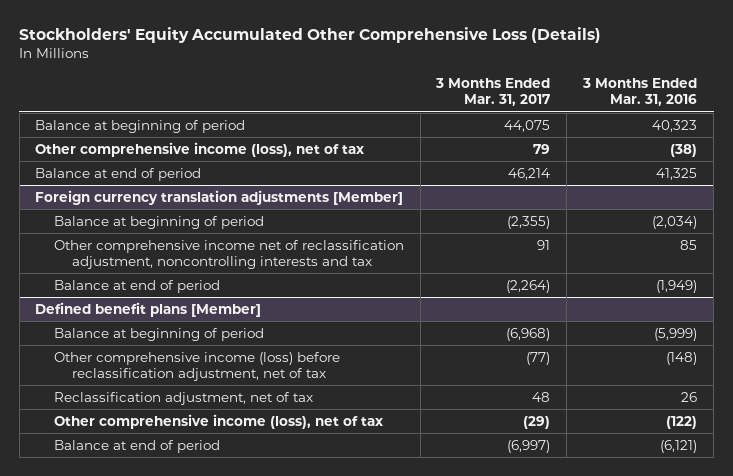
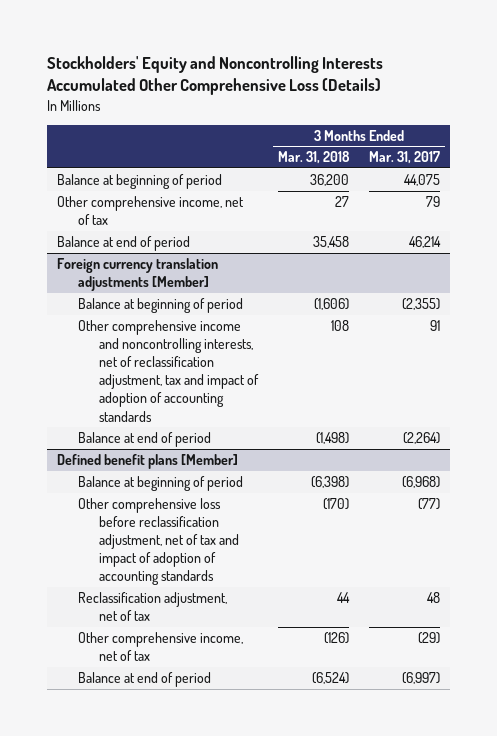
[19,26,602,43] Stockholders' Equity Accumulated Other Comprehensive Loss (Details) -> [47,56,384,96] Stockholders' Equity and Noncontrolling Interests Accumulated Other Comprehensive Loss (Details)
[582,78,698,107] 3 Months Ended Mar. 31, 2016 -> none
none -> [277,151,350,165] Mar. 31, 2018
[35,141,365,157] Other comprehensive income (loss), net of tax -> [57,195,245,226] Other comprehensive income, net of tax
[53,239,404,269] Other comprehensive income net of reclassification adjustment, noncontrolling interests and tax -> [78,319,259,422] Other comprehensive income and noncontrolling interests, net of reclassification adjustment, tax and impact of adoption of accounting standards
[53,351,340,381] Other comprehensive income (loss) before reclassification adjustment, net of tax -> [78,497,239,586] Other comprehensive loss before reclassification adjustment, net of tax and impact of adoption of accounting standards
[53,413,383,429] Other comprehensive income (loss), net of tax -> [78,631,244,662] Other comprehensive income, net of tax

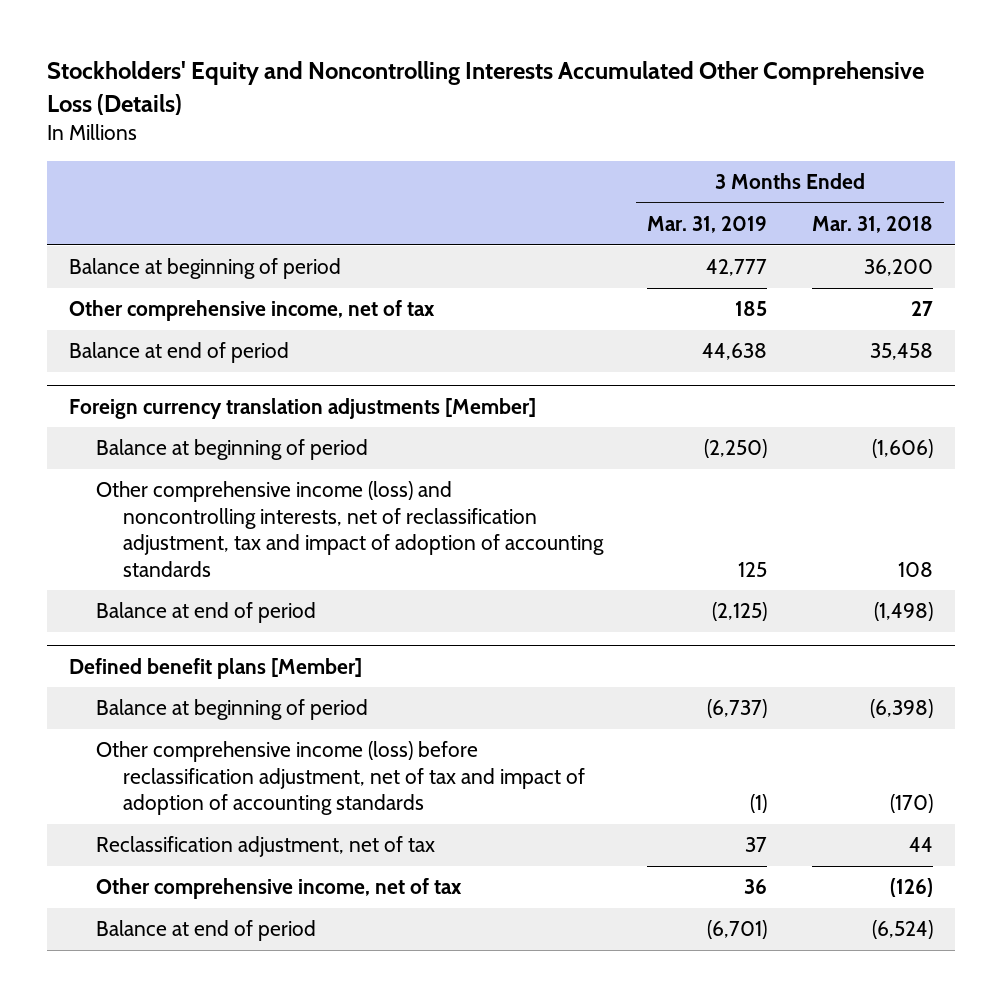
[368,151,440,165] Mar. 31, 2017 -> none
none -> [647,216,768,234] Mar. 31, 2019
[78,319,259,422] Other comprehensive income and noncontrolling interests, net of reclassification adjustment, tax and impact of adoption of accounting standards -> [96,481,605,577] Other comprehensive income (loss) and noncontrolling interests, net of reclassification adjustment, tax and impact of adoption of accounting standards
[78,497,239,586] Other comprehensive loss before reclassification adjustment, net of tax and impact of adoption of accounting standards -> [96,741,586,816] Other comprehensive income (loss) before reclassification adjustment, net of tax and impact of adoption of accounting standards

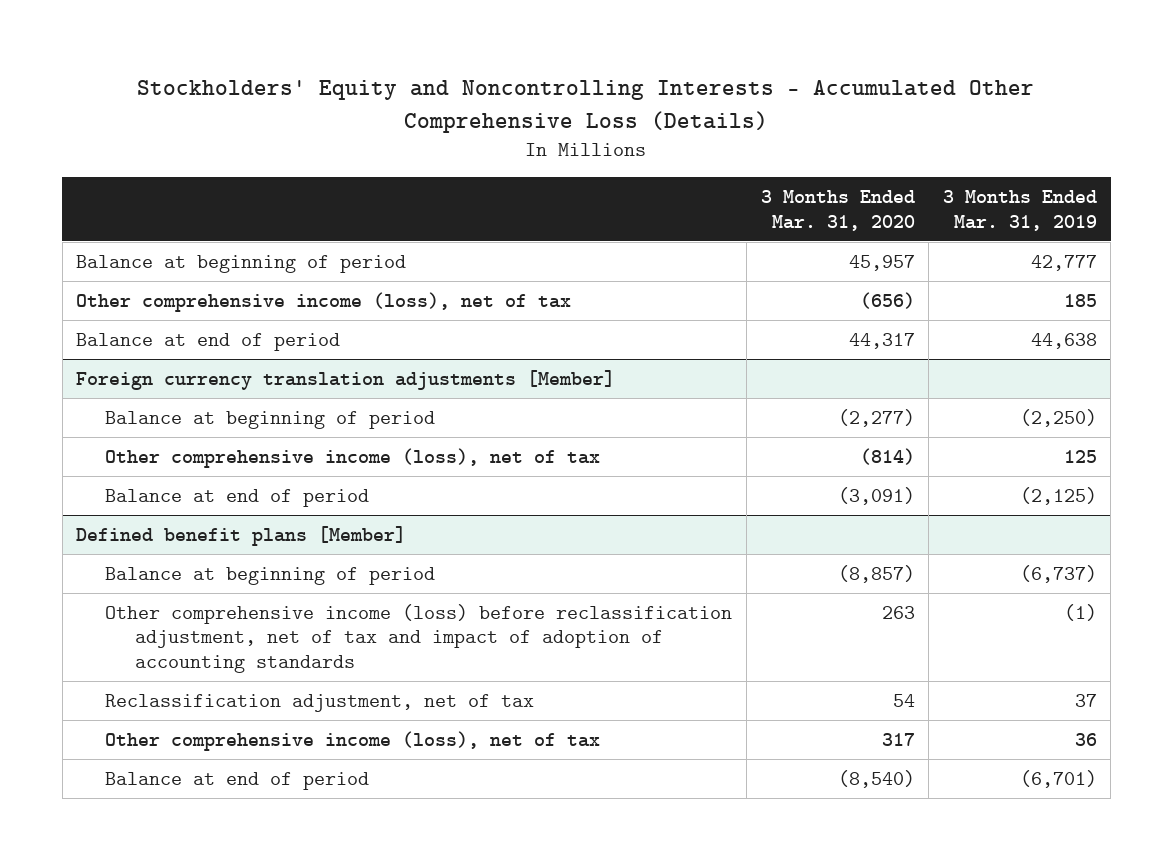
[47,61,925,115] Stockholders' Equity and Noncontrolling Interests Accumulated Other Comprehensive Loss (Details) -> [137,79,1035,133] Stockholders' Equity and Noncontrolling Interests - Accumulated Other Comprehensive Loss (Details)
[811,216,933,234] Mar. 31, 2018 -> none
none -> [760,190,915,231] 3 Months Ended Mar. 31, 2020
[69,300,436,322] Other comprehensive income, net of tax -> [76,291,572,312] Other comprehensive income (loss), net of tax
[96,481,605,577] Other comprehensive income (loss) and noncontrolling interests, net of reclassification adjustment, tax and impact of adoption of accounting standards -> [105,447,601,468] Other comprehensive income (loss), net of tax
[96,878,463,900] Other comprehensive income, net of tax -> [105,730,601,751] Other comprehensive income (loss), net of tax

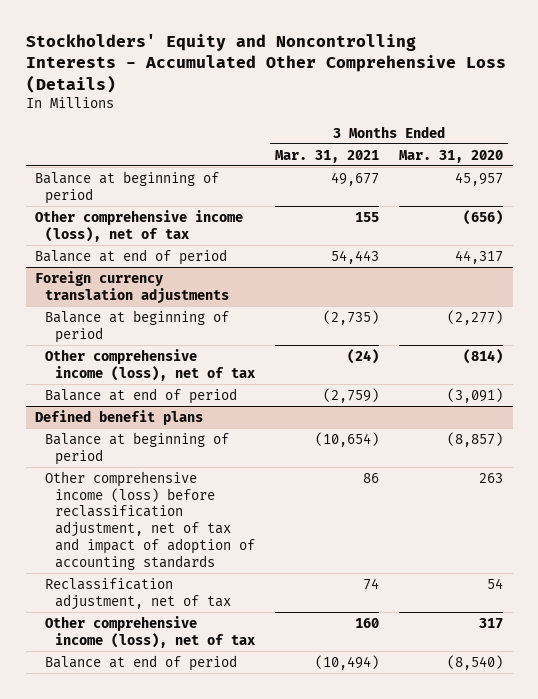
[942,190,1097,231] 3 Months Ended Mar. 31, 2019 -> none
none -> [274,149,379,163] Mar. 31, 2021
[76,369,616,390] Foreign currency translation adjustments [Member] -> [35,270,230,304] Foreign currency translation adjustments
[76,525,407,546] Defined benefit plans [Member] -> [35,409,204,425] Defined benefit plans

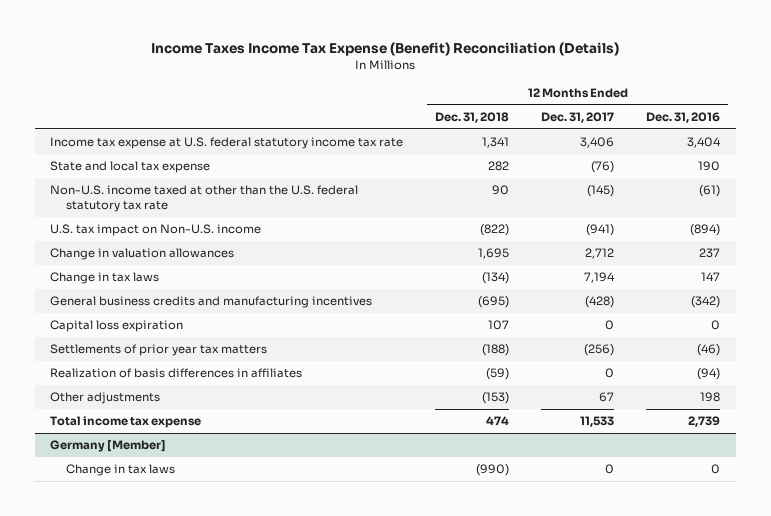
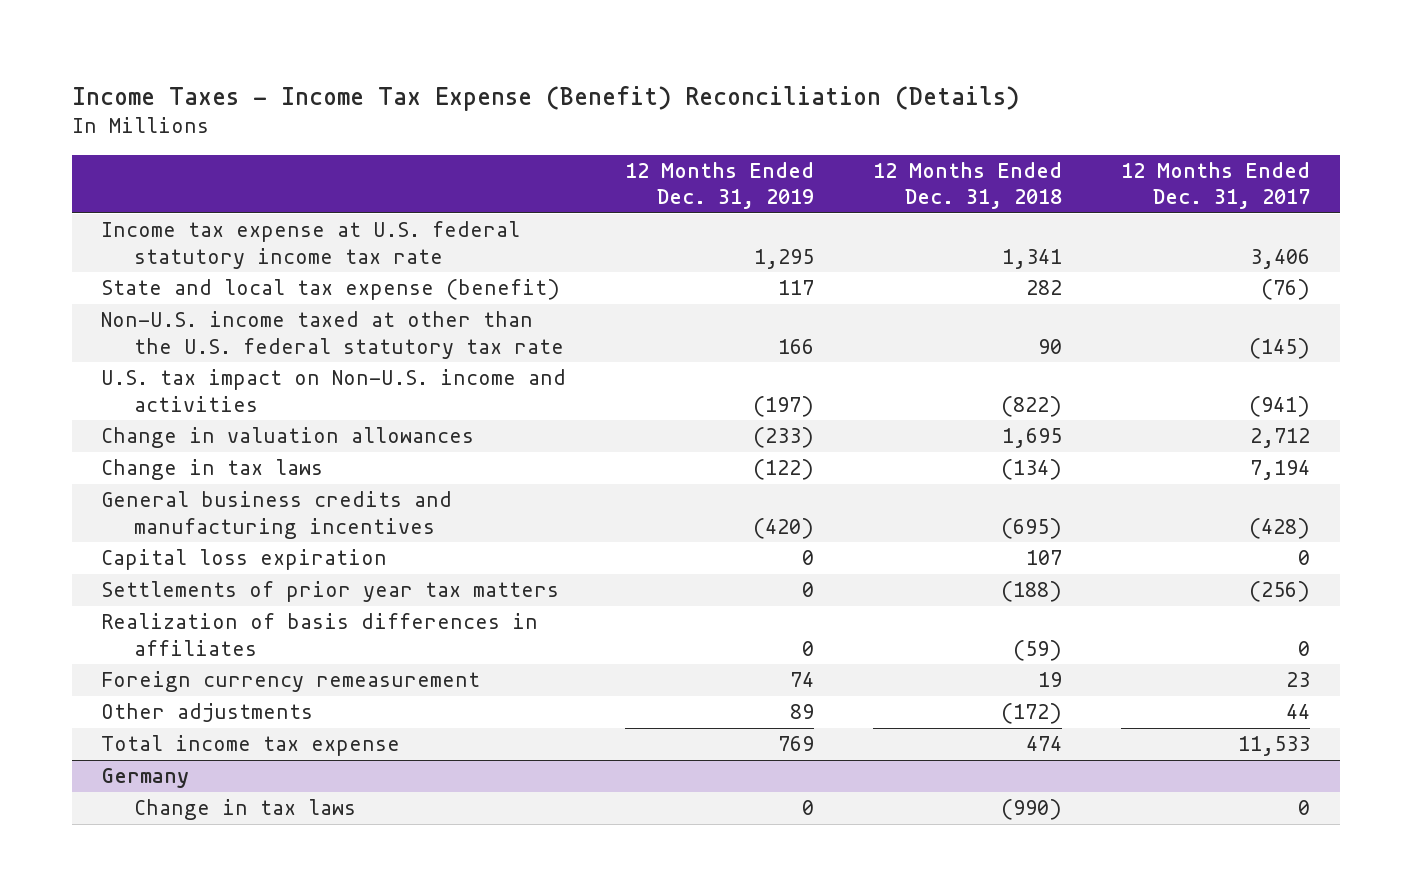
[151,41,620,56] Income Taxes Income Tax Expense (Benefit) Reconciliation (Details) -> [71,85,1019,111] Income Taxes - Income Tax Expense (Benefit) Reconciliation (Details)
[646,111,721,123] Dec. 31, 2016 -> none
none -> [625,161,815,210] 12 Months Ended Dec. 31, 2019
[50,161,211,174] State and local tax expense -> [101,279,561,301] State and local tax expense (benefit)
[50,224,262,237] U.S. tax impact on Non-U.S. income -> [101,369,567,412] U.S. tax impact on Non-U.S. income and activities
none -> [101,671,481,693] Foreign currency remeasurement
[482,392,510,405] (153) -> [1001,703,1063,725] (172)
[599,392,615,403] 67 -> [1286,704,1311,720] 44
[50,440,167,453] Germany [Member] -> [101,768,190,789] Germany

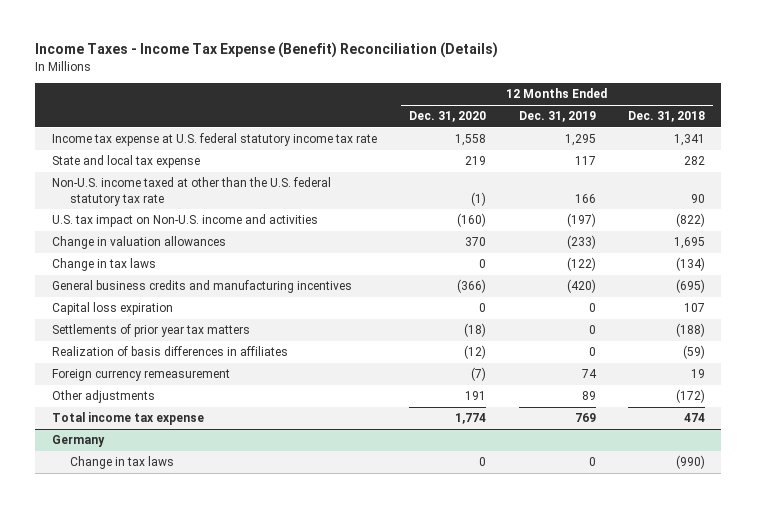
[1121,161,1311,210] 12 Months Ended Dec. 31, 2017 -> none
none -> [409,111,487,123] Dec. 31, 2020
[101,279,561,301] State and local tax expense (benefit) -> [51,155,200,169] State and local tax expense

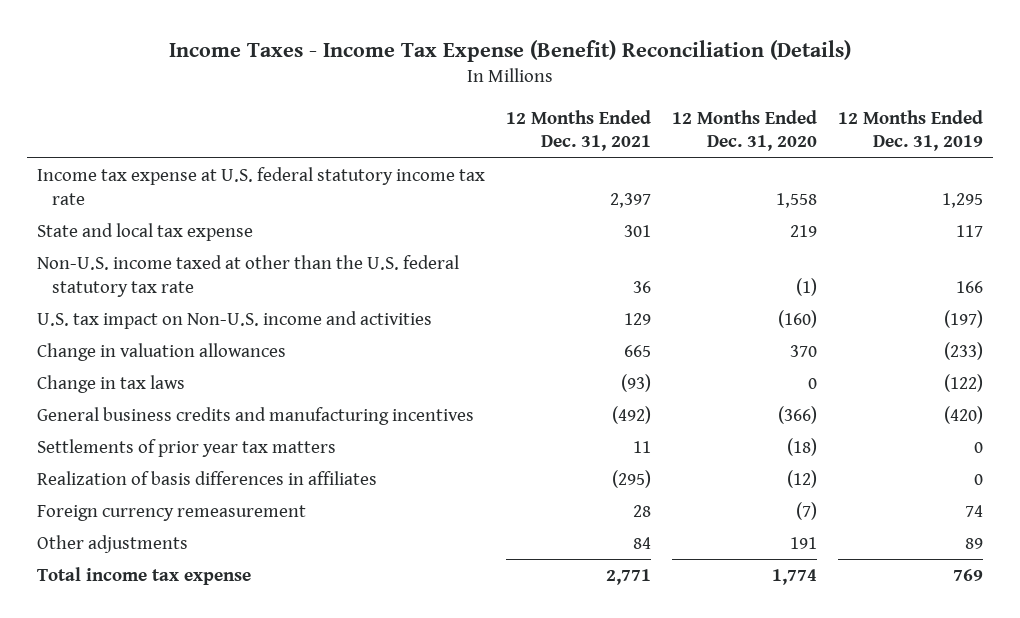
[628,111,706,123] Dec. 31, 2018 -> none
none -> [506,109,652,152] 12 Months Ended Dec. 31, 2021
[51,302,173,316] Capital loss expiration -> none
[51,435,105,448] Germany -> none
[70,456,175,470] Change in tax laws -> none

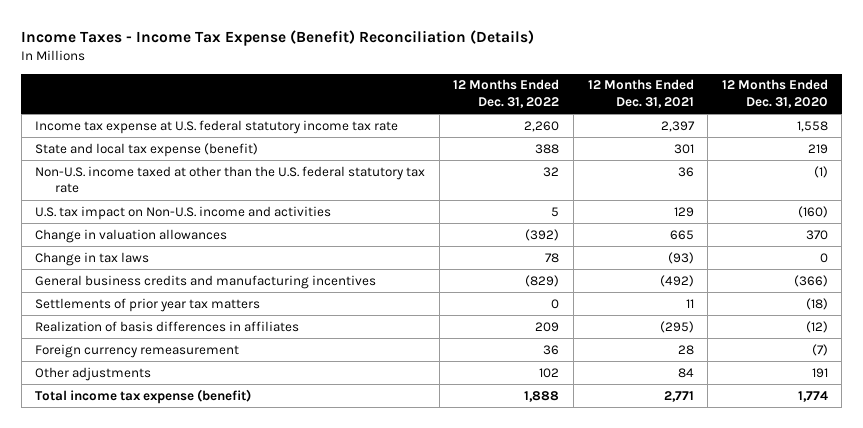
[837,109,983,152] 12 Months Ended Dec. 31, 2019 -> none
none -> [453,79,560,108] 12 Months Ended Dec. 31, 2022
[37,223,254,242] State and local tax expense -> [35,142,259,157] State and local tax expense (benefit)
[37,567,252,586] Total income tax expense -> [35,388,252,404] Total income tax expense (benefit)

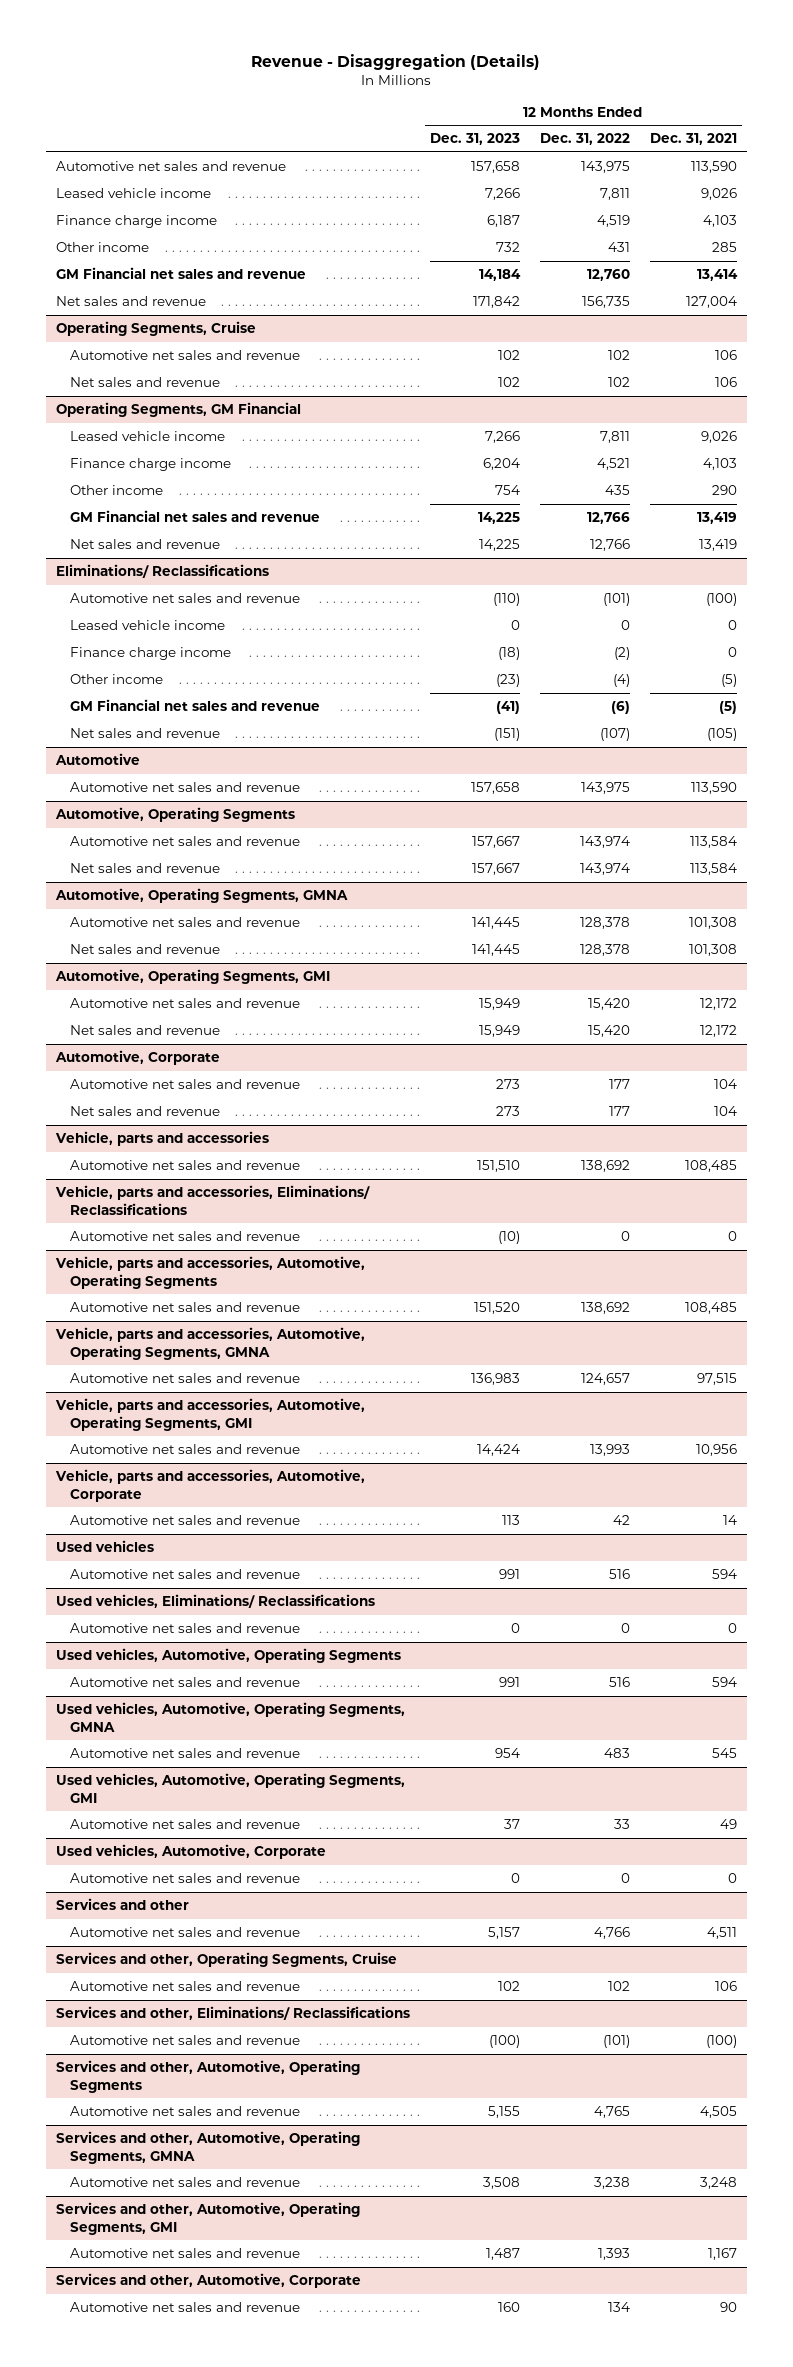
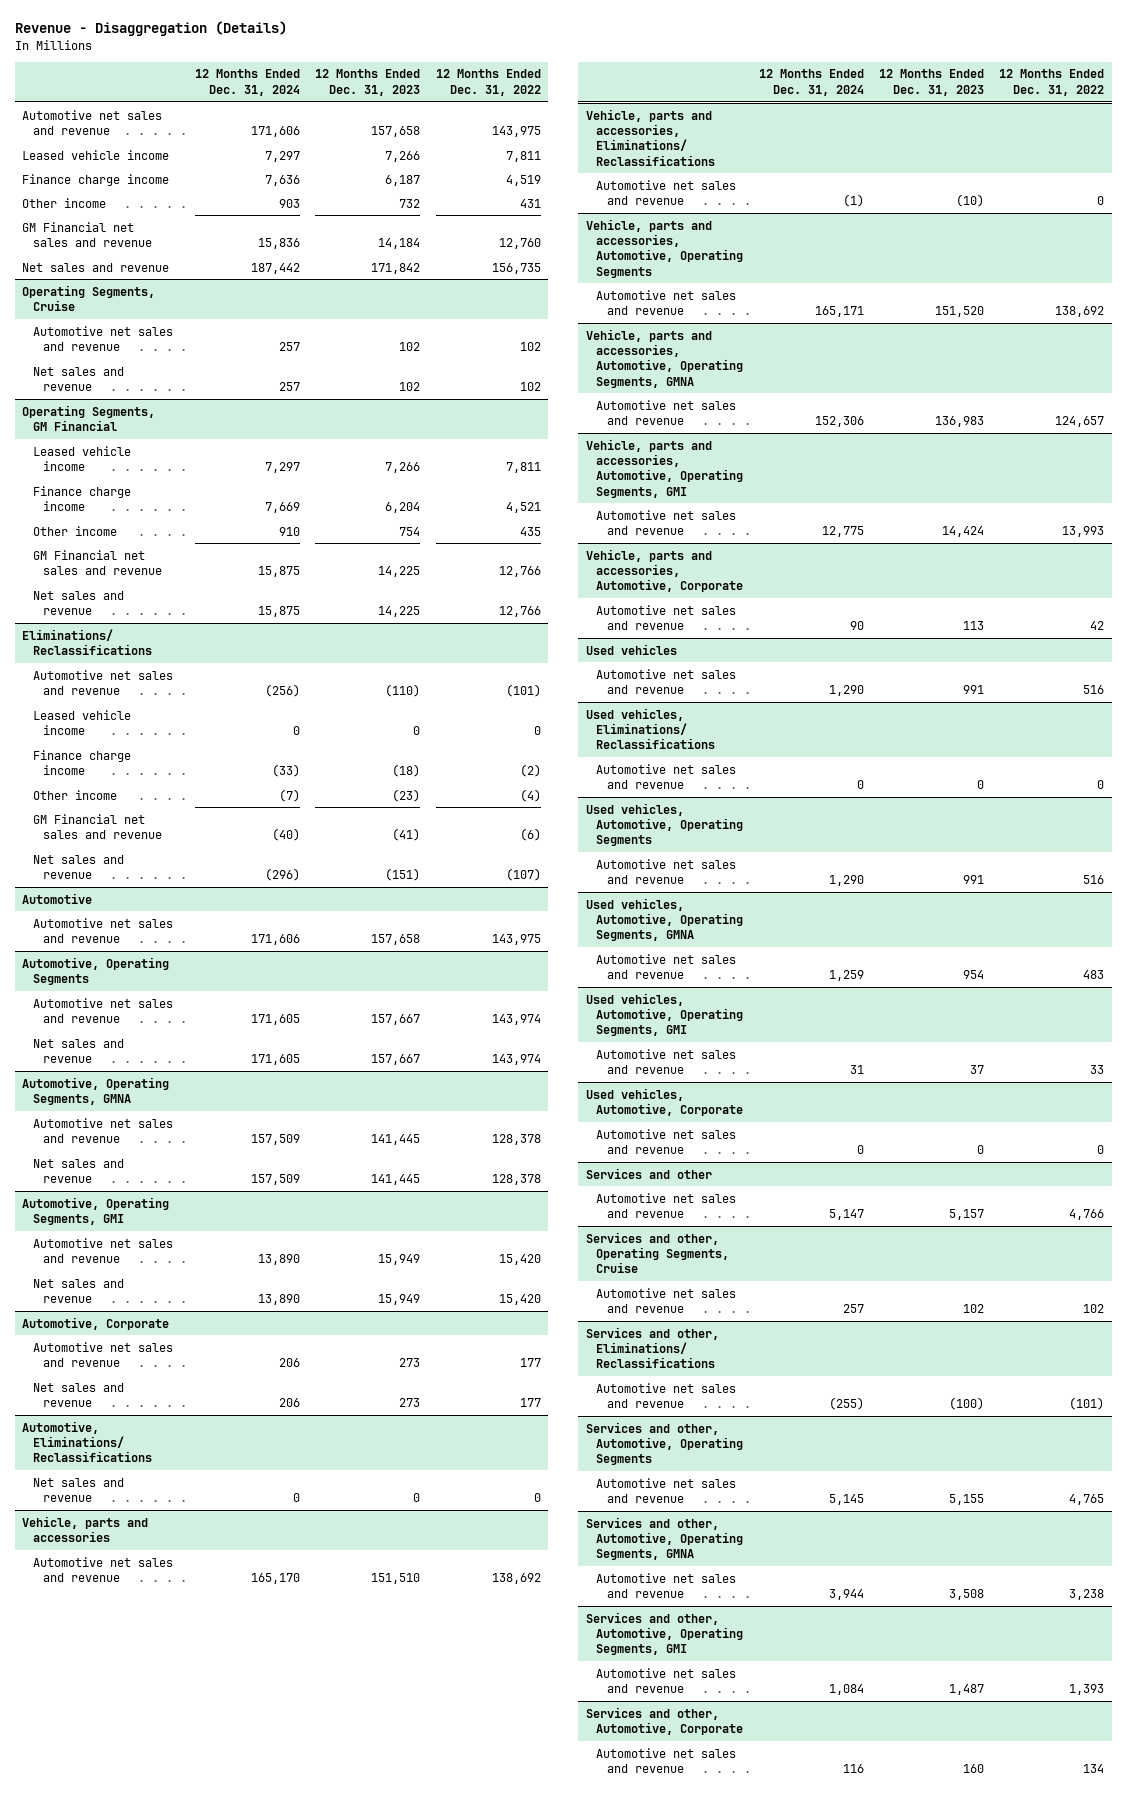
[649,133,737,146] Dec. 31, 2021 -> none
none -> [195,69,301,96] 12 Months Ended Dec. 31, 2024
none -> [22,1420,152,1463] Automotive, Eliminations/ Reclassifications
none -> [32,1477,124,1502] Net sales and revenue

